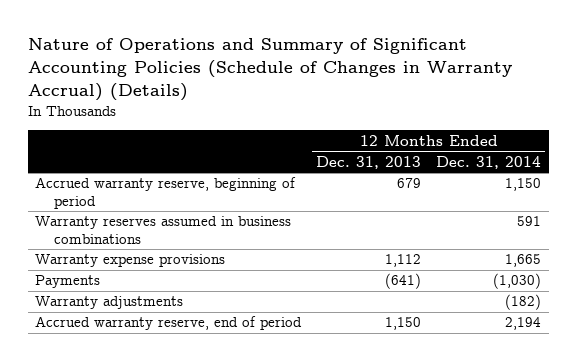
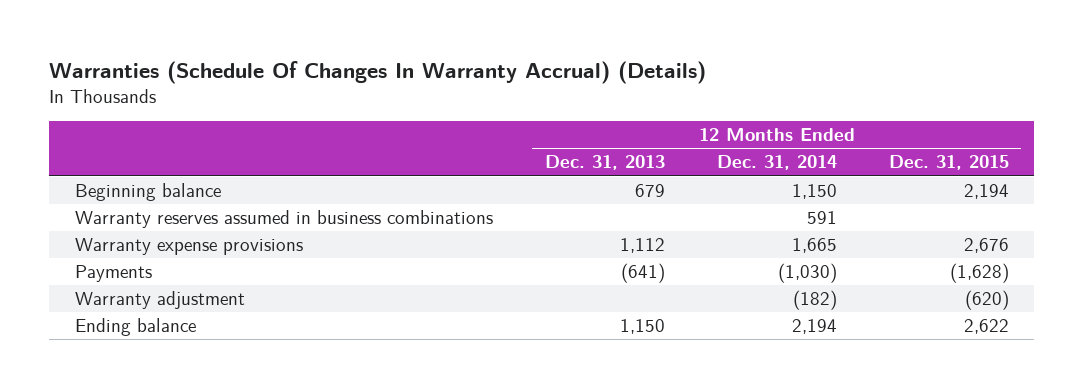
[27,38,512,102] Nature of Operations and Summary of Significant Accounting Policies (Schedule of Changes in Warranty Accrual) (Details) -> [49,60,707,84] Warranties (Schedule Of Changes In Warranty Accrual) (Details)
none -> [888,155,1009,171] Dec. 31, 2015
[35,177,297,209] Accrued warranty reserve, beginning of period -> [75,183,222,202] Beginning balance
[35,296,184,310] Warranty adjustments -> [75,291,246,310] Warranty adjustment
[35,316,303,331] Accrued warranty reserve, end of period -> [75,318,197,337] Ending balance

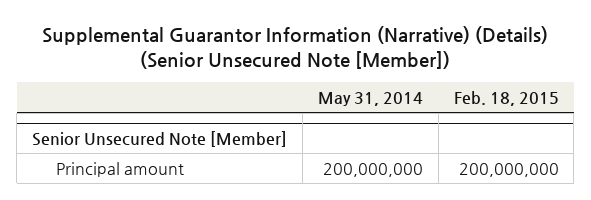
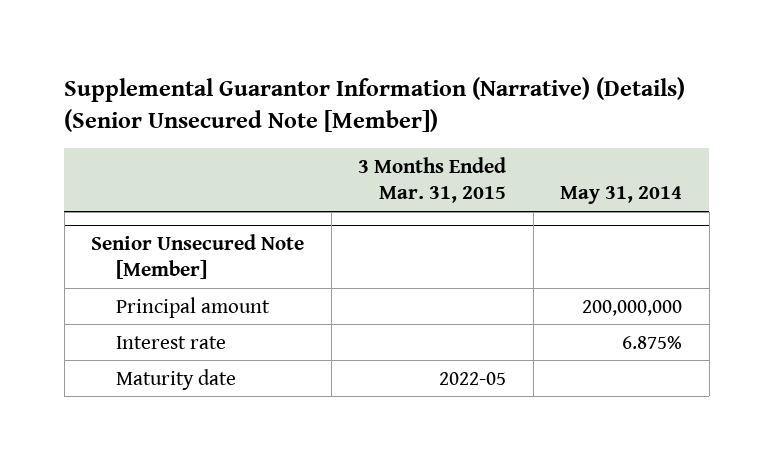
[453,91,559,107] Feb. 18, 2015 -> none
none -> [358,156,507,204] 3 Months Ended Mar. 31, 2015
none -> [115,335,226,349] Interest rate
none -> [115,368,236,390] Maturity date

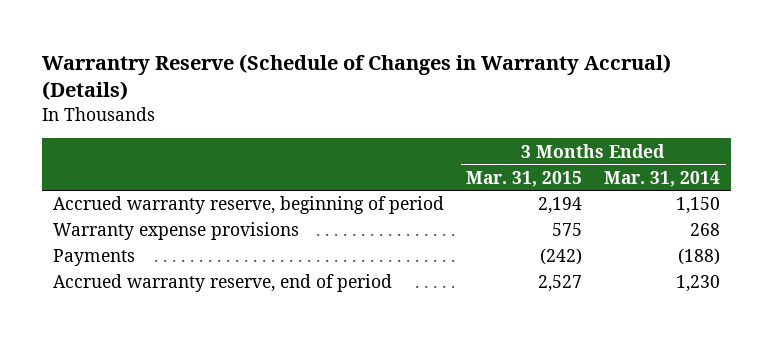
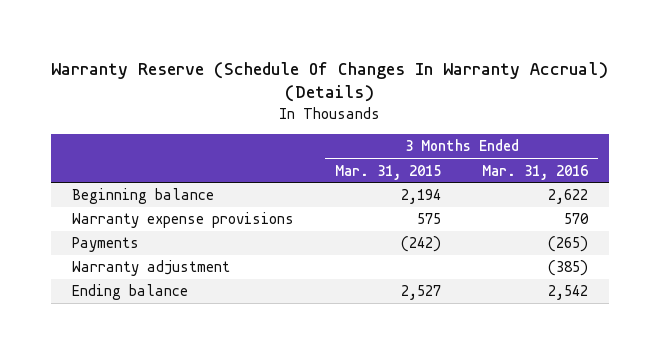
[42,53,672,100] Warrantry Reserve (Schedule of Changes in Warranty Accrual) (Details) -> [51,61,609,103] Warranty Reserve (Schedule Of Changes In Warranty Accrual) (Details)
[604,170,721,187] Mar. 31, 2014 -> none
none -> [482,164,589,180] Mar. 31, 2016
[53,196,445,215] Accrued warranty reserve, beginning of period -> [71,188,214,205] Beginning balance
none -> [71,260,230,277] Warranty adjustment
[53,274,393,293] Accrued warranty reserve, end of period -> [71,284,188,301] Ending balance

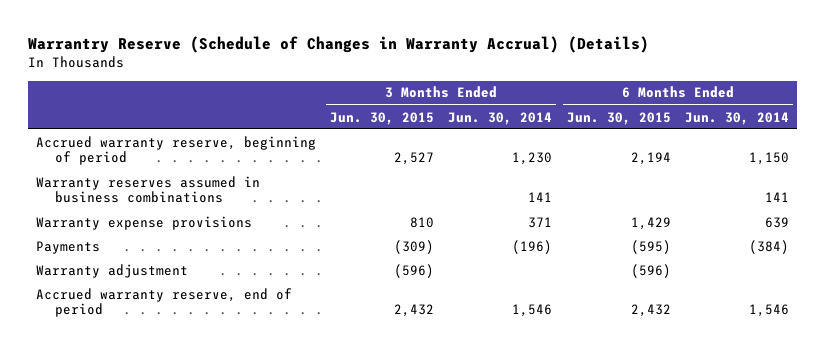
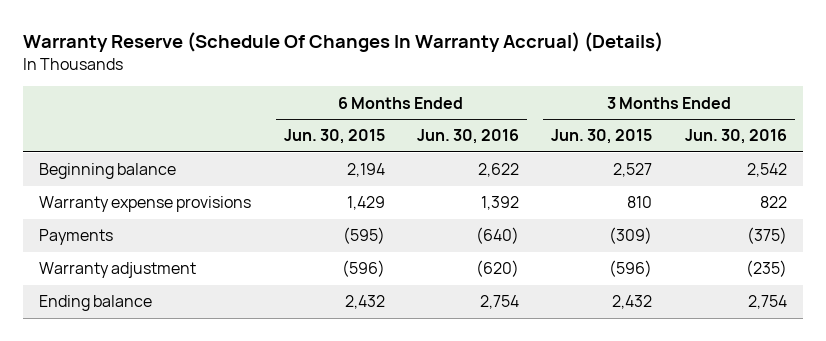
[28,36,650,54] Warrantry Reserve (Schedule of Changes in Warranty Accrual) (Details) -> [23,32,664,53] Warranty Reserve (Schedule Of Changes In Warranty Accrual) (Details)
[448,111,553,125] Jun. 30, 2014 -> none
[685,111,790,125] Jun. 30, 2014 -> none
none -> [417,129,520,145] Jun. 30, 2016
none -> [684,129,787,145] Jun. 30, 2016
[35,175,260,204] Warranty reserves assumed in business combinations -> none
[35,135,316,166] Accrued warranty reserve, beginning of period -> [39,163,177,180] Beginning balance
[35,287,292,318] Accrued warranty reserve, end of period -> [39,295,153,312] Ending balance

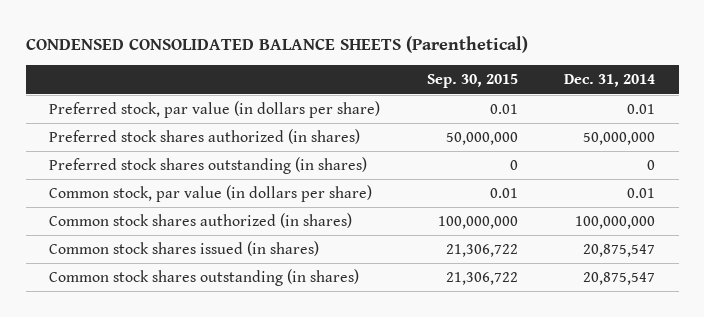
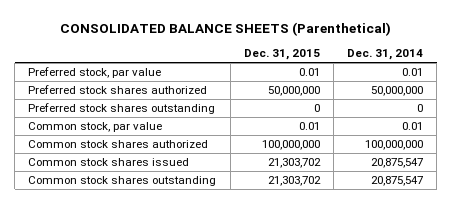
[25,35,528,53] CONDENSED CONSOLIDATED BALANCE SHEETS (Parenthetical) -> [59,21,391,36] CONSOLIDATED BALANCE SHEETS (Parenthetical)
[426,74,518,89] Sep. 30, 2015 -> none
none -> [243,49,320,61] Dec. 31, 2015
[49,100,381,118] Preferred stock, par value (in dollars per share) -> [28,67,162,79] Preferred stock, par value
[49,128,361,144] Preferred stock shares authorized (in shares) -> [28,85,208,95] Preferred stock shares authorized
[49,156,368,174] Preferred stock shares outstanding (in shares) -> [28,103,216,115] Preferred stock shares outstanding
[49,184,373,202] Common stock, par value (in dollars per share) -> [28,122,163,133] Common stock, par value
[49,212,353,228] Common stock shares authorized (in shares) -> [28,140,209,149] Common stock shares authorized
[49,240,320,256] Common stock shares issued (in shares) -> [28,158,190,167] Common stock shares issued
[49,268,360,286] Common stock shares outstanding (in shares) -> [28,176,217,187] Common stock shares outstanding

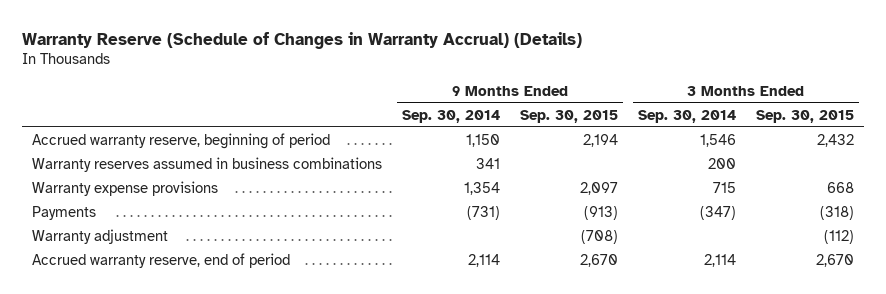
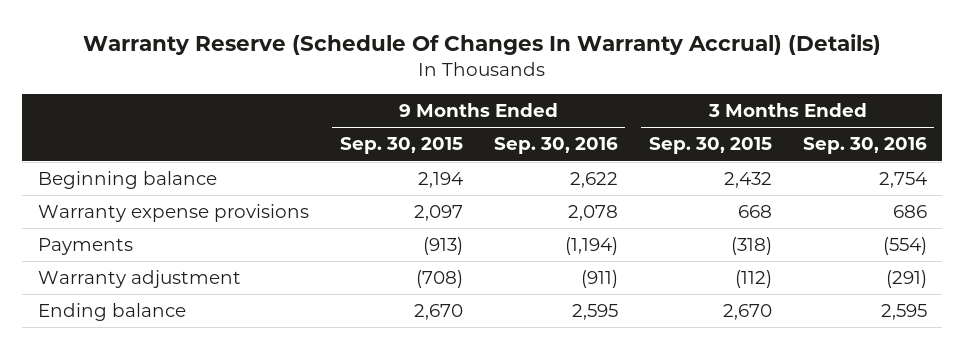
[22,31,583,49] Warranty Reserve (Schedule of Changes in Warranty Accrual) (Details) -> [83,33,882,55] Warranty Reserve (Schedule Of Changes In Warranty Accrual) (Details)
[402,109,501,123] Sep. 30, 2014 -> none
[638,109,737,123] Sep. 30, 2014 -> none
none -> [493,137,618,155] Sep. 30, 2016
none -> [802,137,927,155] Sep. 30, 2016
[32,156,383,172] Warranty reserves assumed in business combinations -> none
[32,132,331,149] Accrued warranty reserve, beginning of period -> [37,171,217,190] Beginning balance
[32,252,291,268] Accrued warranty reserve, end of period -> [37,303,186,322] Ending balance

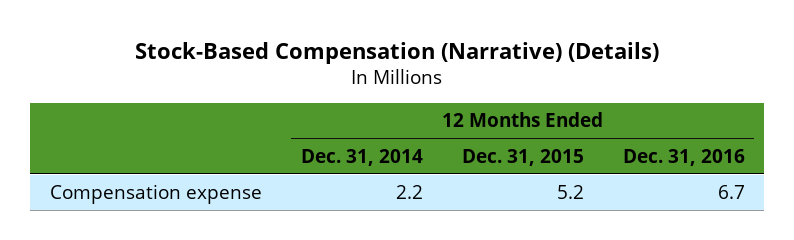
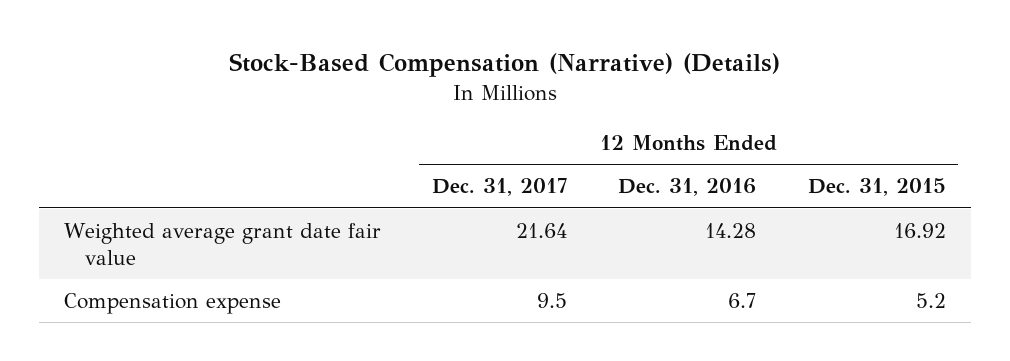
[300,148,423,166] Dec. 31, 2014 -> none
none -> [432,178,568,197] Dec. 31, 2017
none -> [64,222,382,265] Weighted average grant date fair value

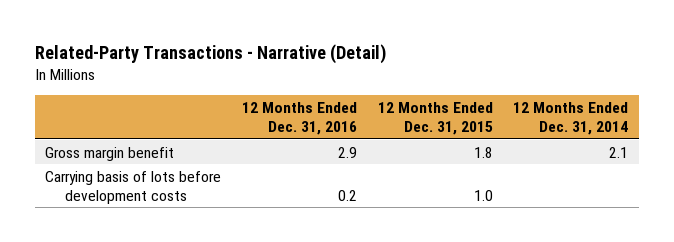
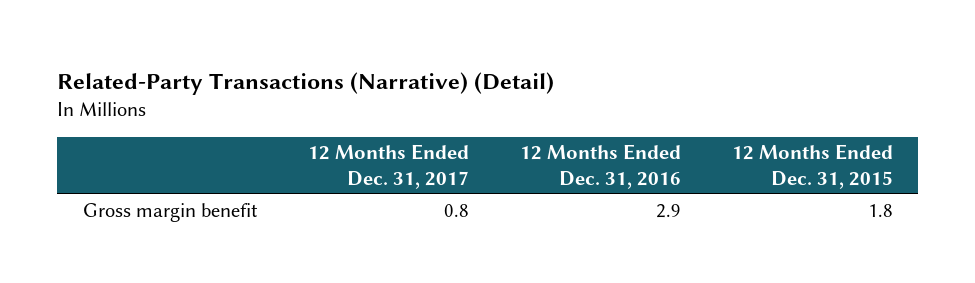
[34,43,386,64] Related-Party Transactions - Narrative (Detail) -> [57,71,555,95] Related-Party Transactions (Narrative) (Detail)
[513,102,629,136] 12 Months Ended Dec. 31, 2014 -> none
none -> [308,143,470,189] 12 Months Ended Dec. 31, 2017
[45,170,222,204] Carrying basis of lots before development costs -> none

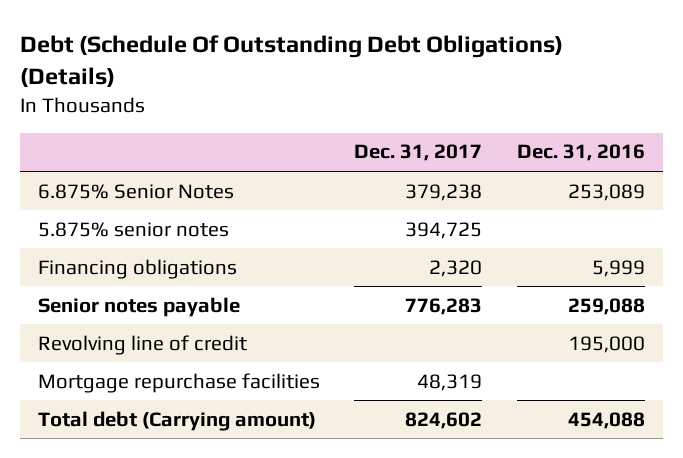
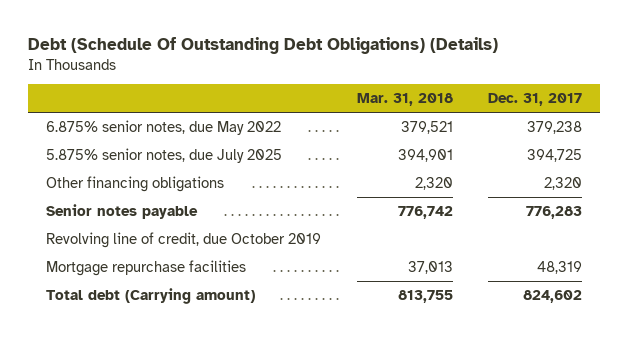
[517,144,646,162] Dec. 31, 2016 -> none
none -> [356,93,453,107] Mar. 31, 2018
[37,183,234,199] 6.875% Senior Notes -> [45,120,281,136] 6.875% senior notes, due May 2022
[37,221,229,237] 5.875% senior notes -> [45,148,282,164] 5.875% senior notes, due July 2025
[37,258,237,279] Financing obligations -> [45,176,224,193] Other financing obligations
[37,334,247,355] Revolving line of credit -> [45,232,321,249] Revolving line of credit, due October 2019

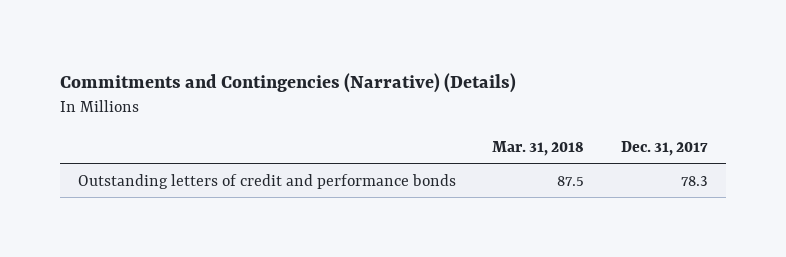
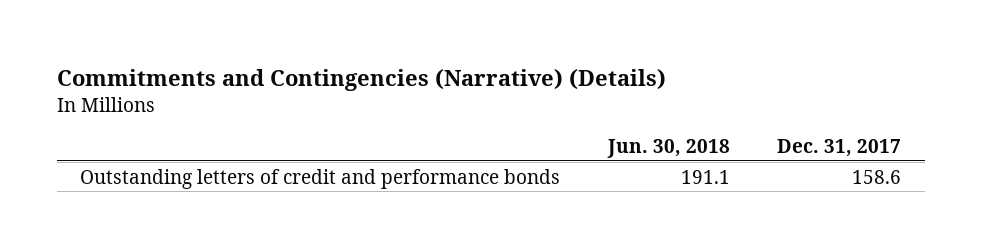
[492,140,585,156] Mar. 31, 2018 -> none
none -> [606,139,730,159] Jun. 30, 2018
[680,175,708,186] 78.3 -> [852,169,902,184] 158.6

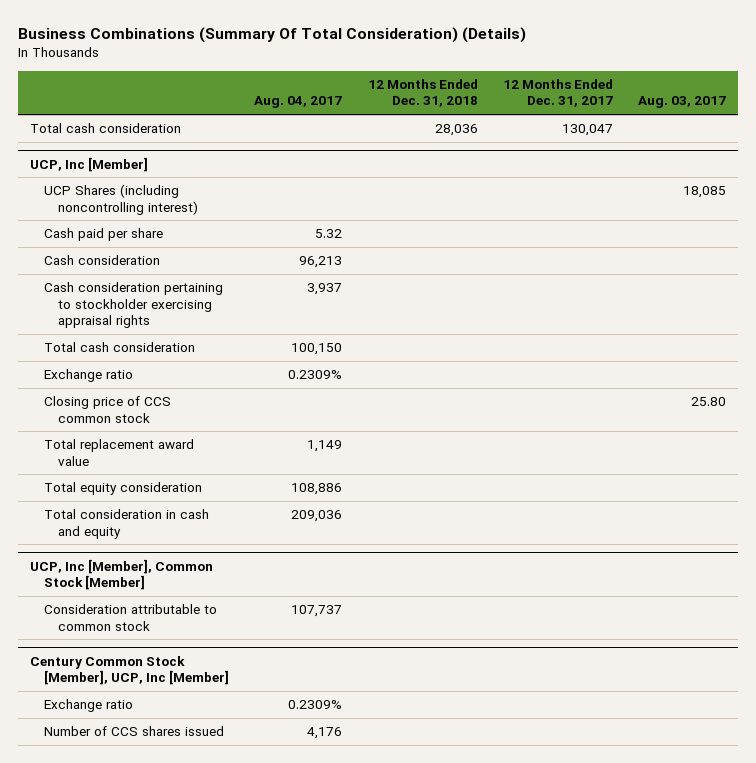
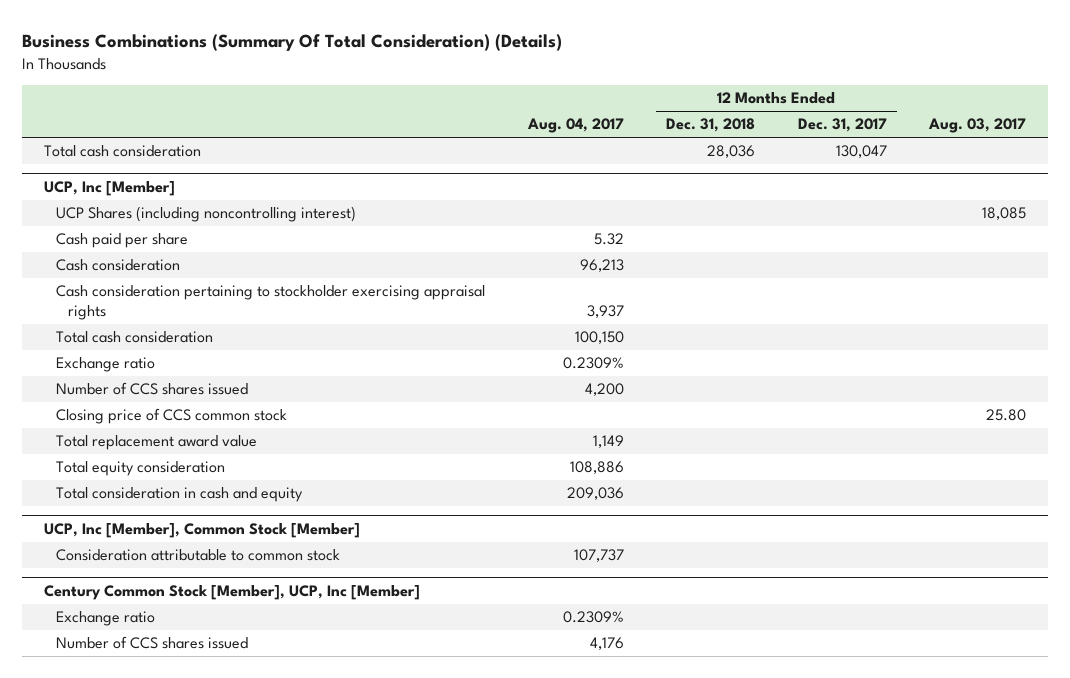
none -> [55,382,248,396] Number of CCS shares issued

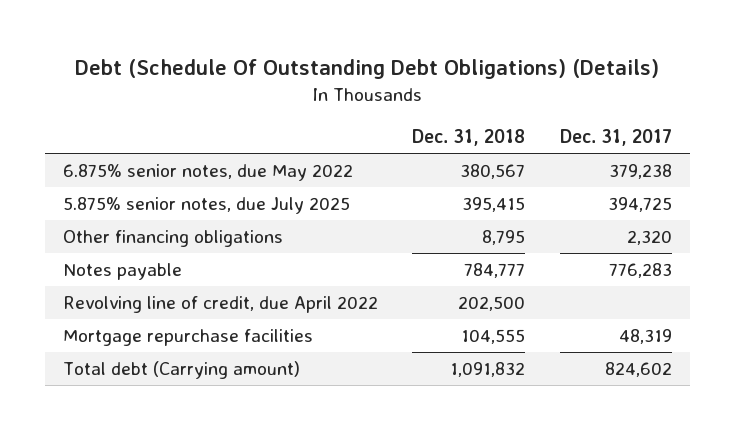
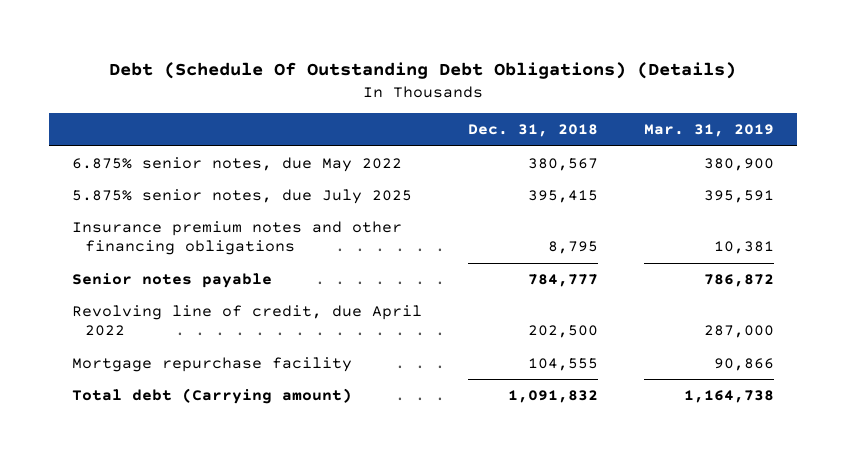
[560,128,673,146] Dec. 31, 2017 -> none
none -> [643,124,774,138] Mar. 31, 2019
[62,230,283,248] Other financing obligations -> [71,221,402,256] Insurance premium notes and other financing obligations
[62,263,182,281] Notes payable -> [71,273,272,289] Senior notes payable
[62,329,313,347] Mortgage repurchase facilities -> [71,357,352,373] Mortgage repurchase facility

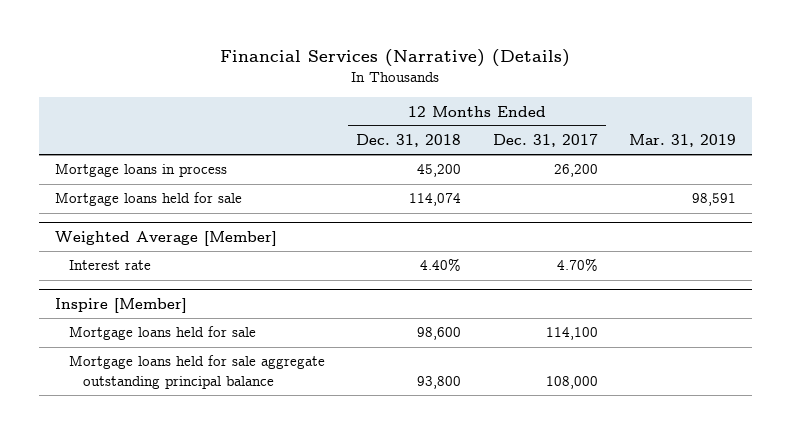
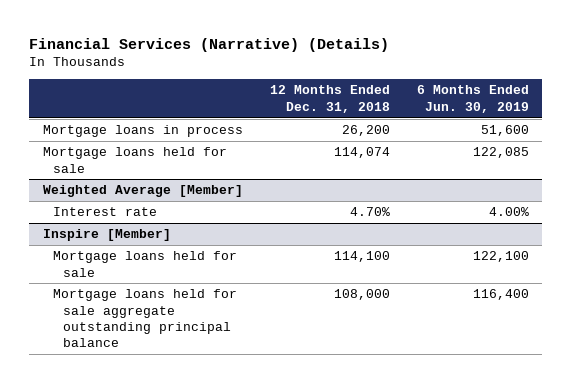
[492,134,598,148] Dec. 31, 2017 -> none
[629,134,737,148] Mar. 31, 2019 -> none
none -> [416,85,529,113] 6 Months Ended Jun. 30, 2019
[417,164,462,178] 45,200 -> [341,125,390,137] 26,200
[420,258,462,272] 4.40% -> [349,207,390,217] 4.70%
[417,327,462,341] 98,600 -> [333,251,390,263] 114,100
[417,375,462,389] 93,800 -> [333,289,390,301] 108,000

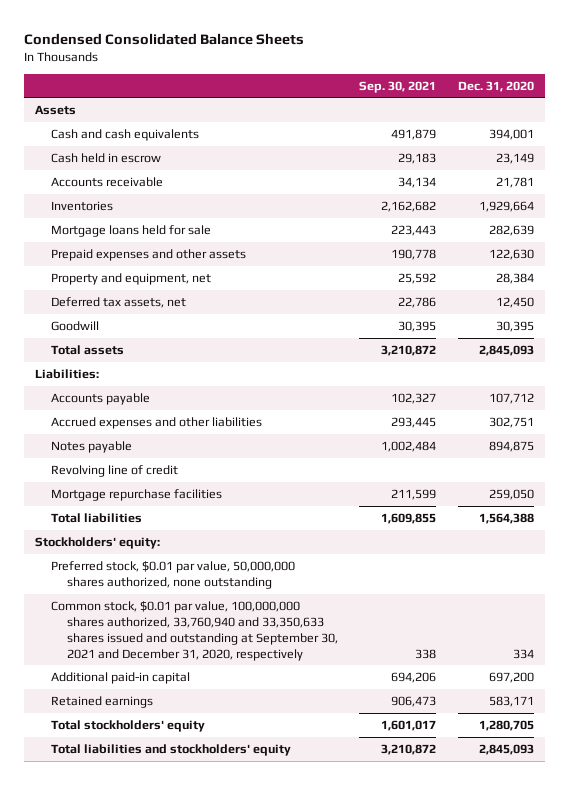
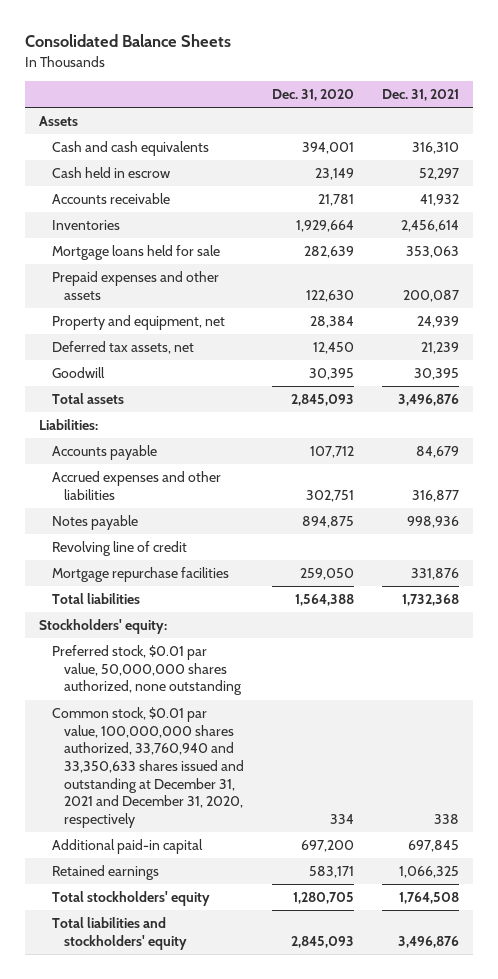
[24,32,305,45] Condensed Consolidated Balance Sheets -> [25,34,232,48] Consolidated Balance Sheets
[359,80,437,93] Sep. 30, 2021 -> none
none -> [381,89,459,102] Dec. 31, 2021
[50,601,338,661] Common stock, $0.01 par value, 100,000,000 shares authorized, 33,760,940 and 33,350,633 shares issued and outstanding at September 30, 2021 and December 31, 2020, respectively -> [51,707,244,828] Common stock, $0.01 par value, 100,000,000 shares authorized, 33,760,940 and 33,350,633 shares issued and outstanding at December 31, 2021 and December 31, 2020, respectively

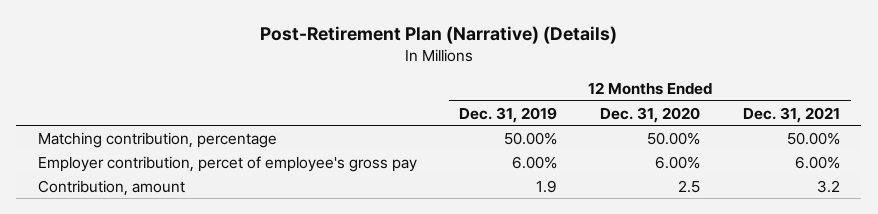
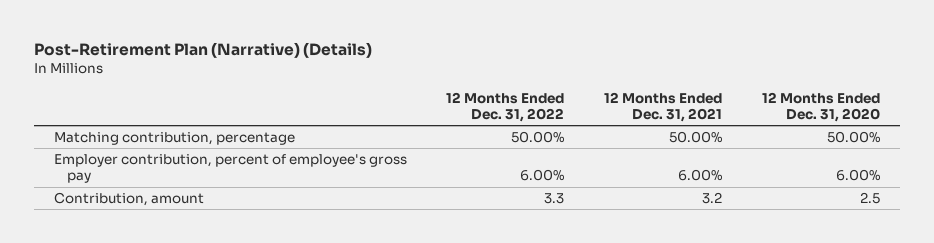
[459,106,558,123] Dec. 31, 2019 -> none
none -> [446,91,565,122] 12 Months Ended Dec. 31, 2022
[37,155,417,172] Employer contribution, percet of employee's gross pay -> [53,154,407,184] Employer contribution, percent of employee's gross pay

